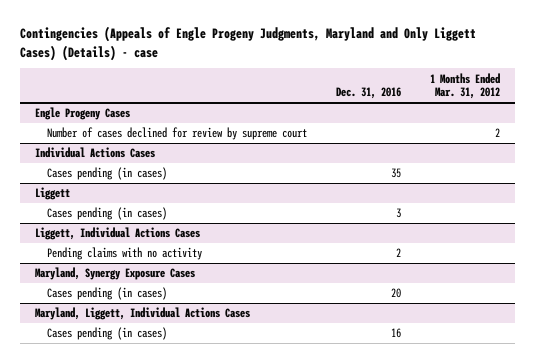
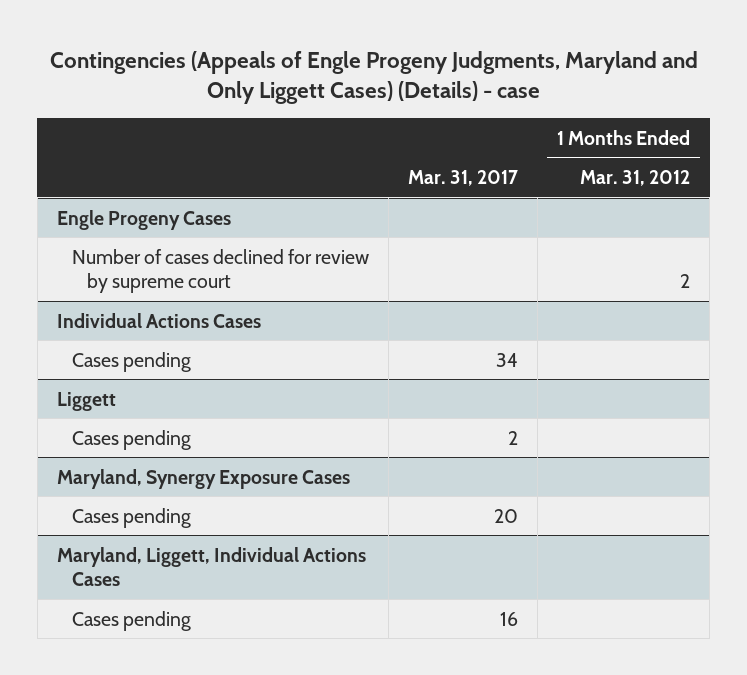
[336,87,402,100] Dec. 31, 2016 -> none
none -> [408,169,519,186] Mar. 31, 2017
[47,167,168,181] Cases pending (in cases) -> [71,351,191,372] Cases pending
[34,227,200,241] Liggett, Individual Actions Cases -> none
[47,247,203,261] Pending claims with no activity -> none
[47,207,168,221] Cases pending (in cases) -> [71,429,191,450] Cases pending
[47,287,168,301] Cases pending (in cases) -> [71,507,191,528] Cases pending
[47,327,168,341] Cases pending (in cases) -> [71,610,191,631] Cases pending

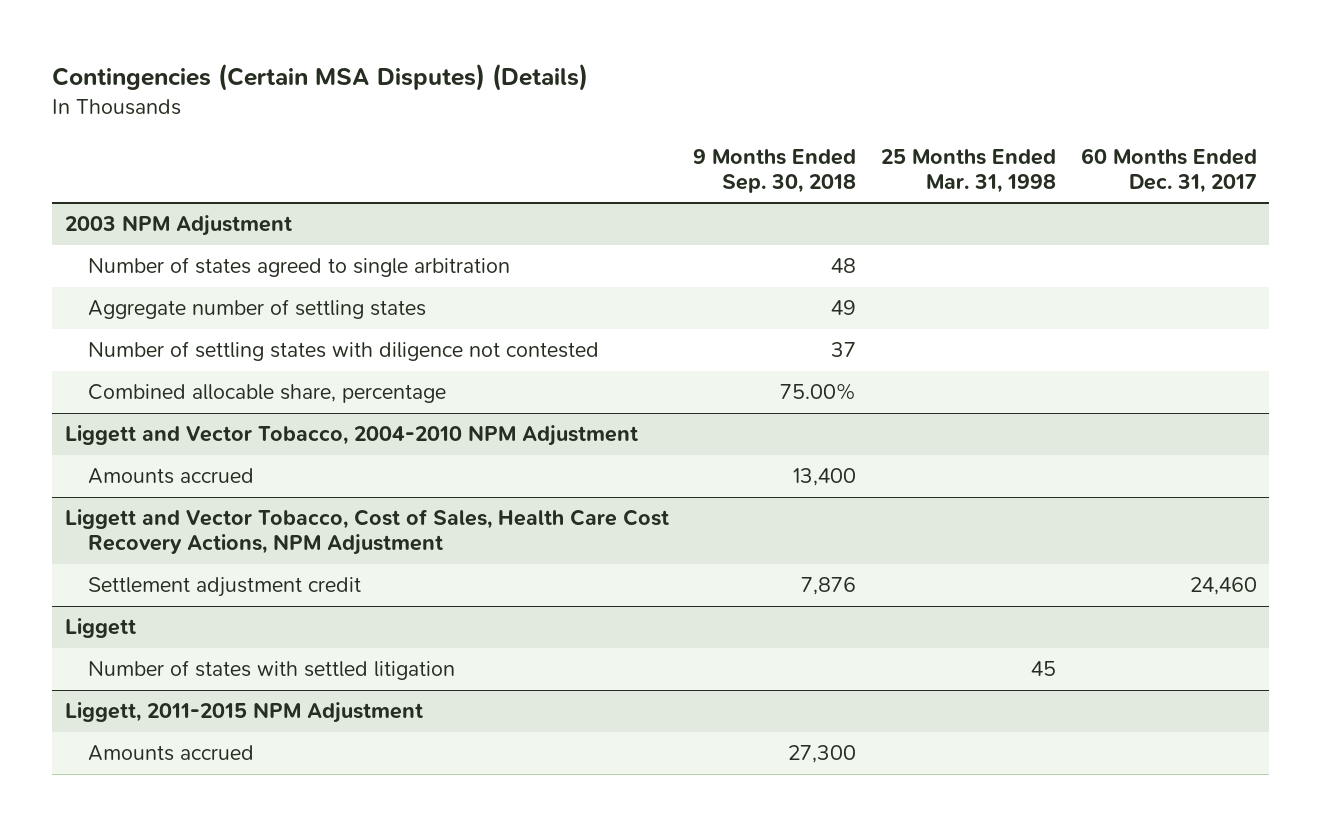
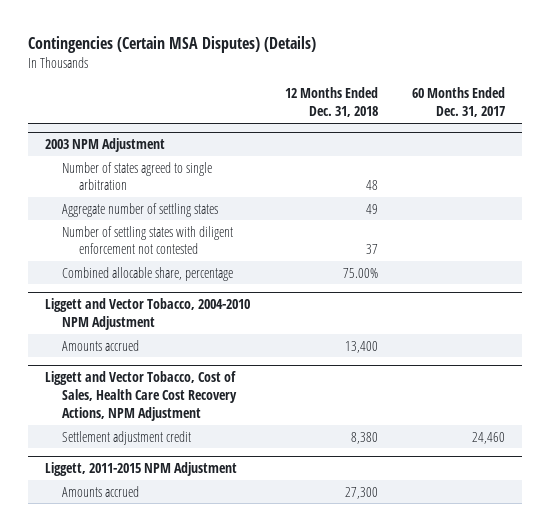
[693,148,857,193] 9 Months Ended Sep. 30, 2018 -> none
[881,148,1057,193] 25 Months Ended Mar. 31, 1998 -> none
none -> [284,87,378,118] 12 Months Ended Dec. 31, 2018
[87,341,599,362] Number of settling states with diligence not contested -> [62,225,234,255] Number of settling states with diligent enforcement not contested
[64,618,136,639] Liggett -> none
[87,660,455,681] Number of states with settled litigation -> none

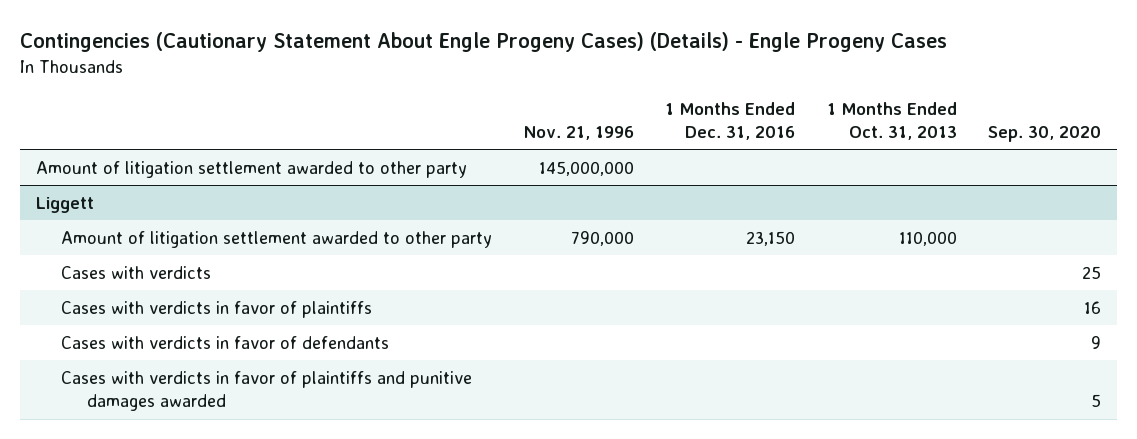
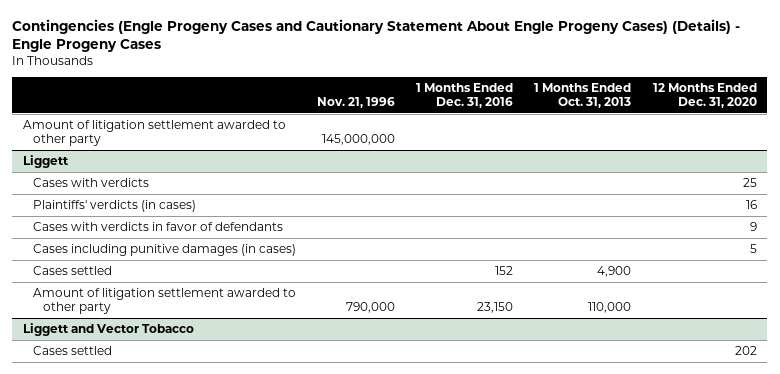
[19,32,947,53] Contingencies (Cautionary Statement About Engle Progeny Cases) (Details) - Engle Progeny Cases -> [12,18,741,53] Contingencies (Engle Progeny Cases and Cautionary Statement About Engle Progeny Cases) (Details) - Engle Progeny Cases
[988,125,1102,142] Sep. 30, 2020 -> none
none -> [652,83,757,109] 12 Months Ended Dec. 31, 2020
[61,300,373,318] Cases with verdicts in favor of plaintiffs -> [32,200,196,213] Plaintiffs' verdicts (in cases)
[61,370,473,412] Cases with verdicts in favor of plaintiffs and punitive damages awarded -> [32,244,296,257] Cases including punitive damages (in cases)
none -> [32,266,112,276] Cases settled
[61,230,493,248] Amount of litigation settlement awarded to other party -> [32,288,296,315] Amount of litigation settlement awarded to other party
none -> [23,323,195,337] Liggett and Vector Tobacco
none -> [32,346,112,356] Cases settled

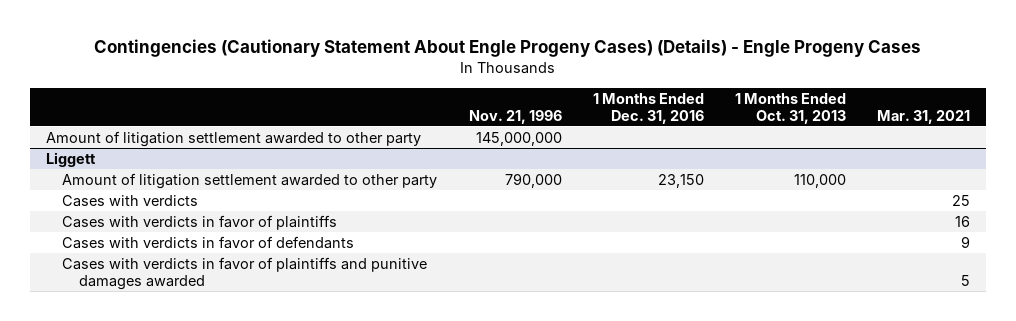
[12,18,741,53] Contingencies (Engle Progeny Cases and Cautionary Statement About Engle Progeny Cases) (Details) - Engle Progeny Cases -> [94,39,922,58] Contingencies (Cautionary Statement About Engle Progeny Cases) (Details) - Engle Progeny Cases
[652,83,757,109] 12 Months Ended Dec. 31, 2020 -> none
none -> [877,109,971,124] Mar. 31, 2021
[32,288,296,315] Amount of litigation settlement awarded to other party -> [62,172,438,189] Amount of litigation settlement awarded to other party
[32,200,196,213] Plaintiffs' verdicts (in cases) -> [62,214,338,230] Cases with verdicts in favor of plaintiffs
[32,266,112,276] Cases settled -> none
[23,323,195,337] Liggett and Vector Tobacco -> none
[32,346,112,356] Cases settled -> none
[32,244,296,257] Cases including punitive damages (in cases) -> [62,256,428,290] Cases with verdicts in favor of plaintiffs and punitive damages awarded

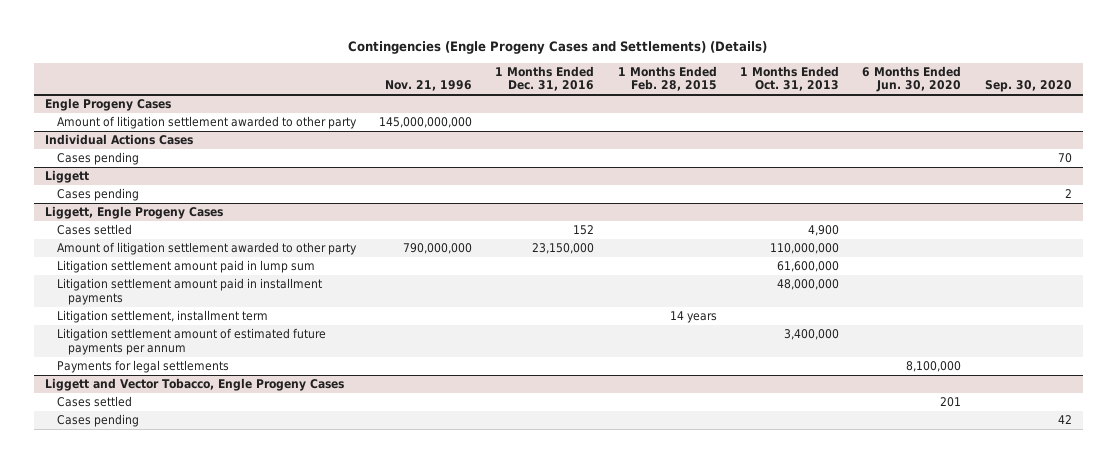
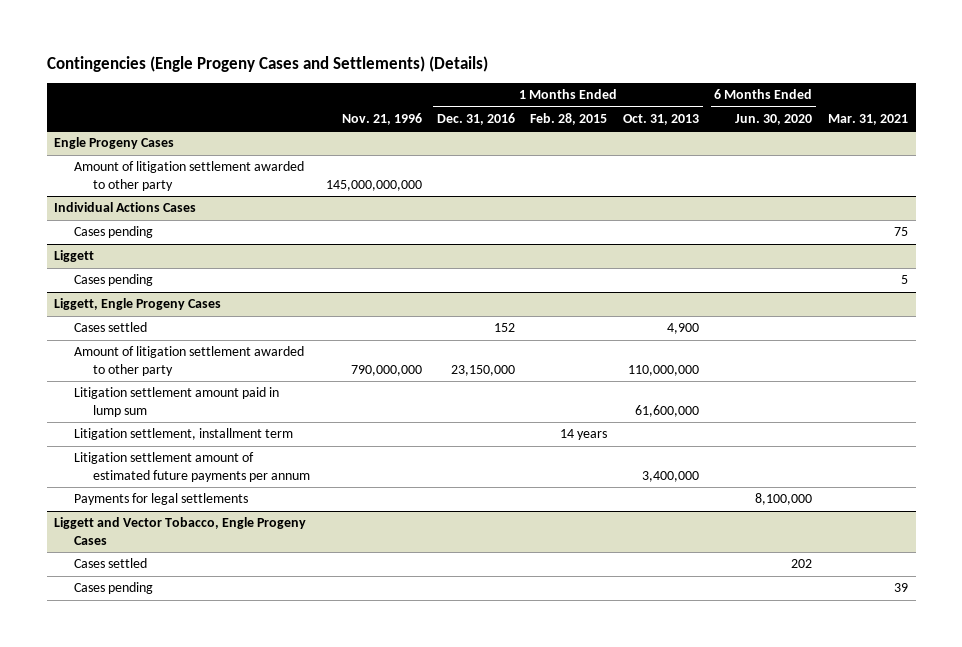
[984,80,1072,93] Sep. 30, 2020 -> none
none -> [827,113,908,125] Mar. 31, 2021
[56,278,322,305] Litigation settlement amount paid in installment payments -> none
[940,397,962,408] 201 -> [791,559,813,569] 202

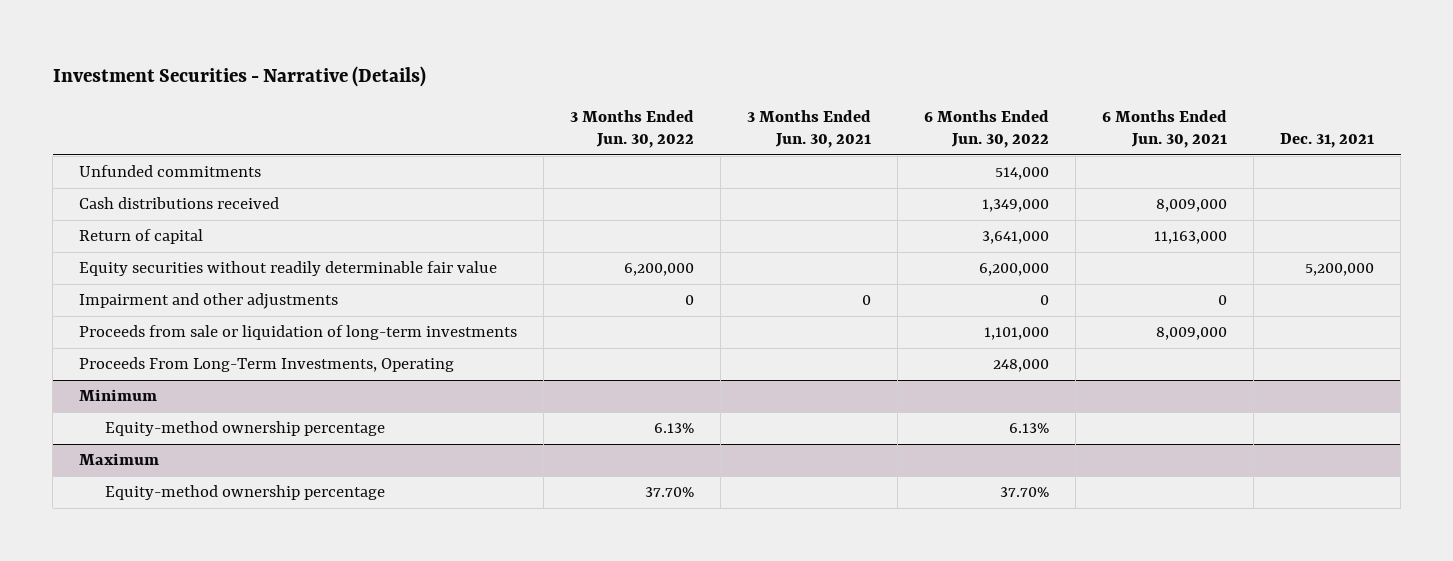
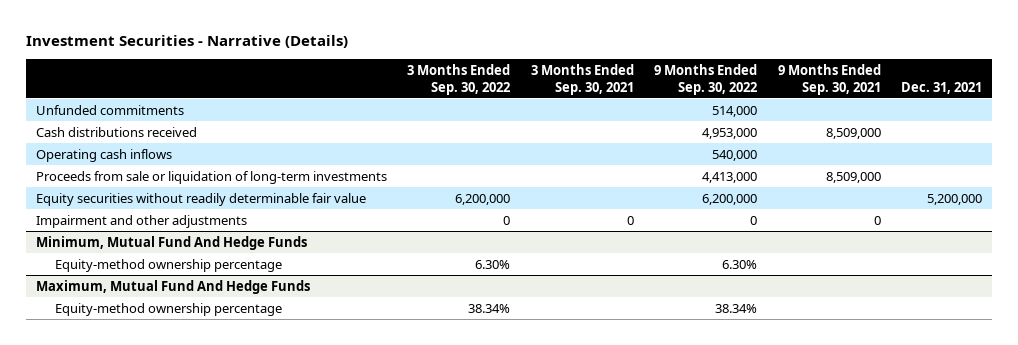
[570,109,695,149] 3 Months Ended Jun. 30, 2022 -> none
[747,109,872,149] 3 Months Ended Jun. 30, 2021 -> none
[924,109,1050,149] 6 Months Ended Jun. 30, 2022 -> none
[1102,109,1228,149] 6 Months Ended Jun. 30, 2021 -> none
none -> [407,63,511,95] 3 Months Ended Sep. 30, 2022
none -> [530,63,634,95] 3 Months Ended Sep. 30, 2021
none -> [654,63,758,95] 9 Months Ended Sep. 30, 2022
none -> [777,63,881,95] 9 Months Ended Sep. 30, 2021
[79,229,204,245] Return of capital -> none
none -> [35,148,172,162] Operating cash inflows
[79,325,518,341] Proceeds from sale or liquidation of long-term investments -> [35,170,387,184] Proceeds from sale or liquidation of long-term investments
[79,357,455,373] Proceeds From Long-Term Investments, Operating -> none
[79,389,158,402] Minimum -> [35,235,307,250] Minimum, Mutual Fund And Hedge Funds
[79,453,160,466] Maximum -> [35,279,310,294] Maximum, Mutual Fund And Hedge Funds

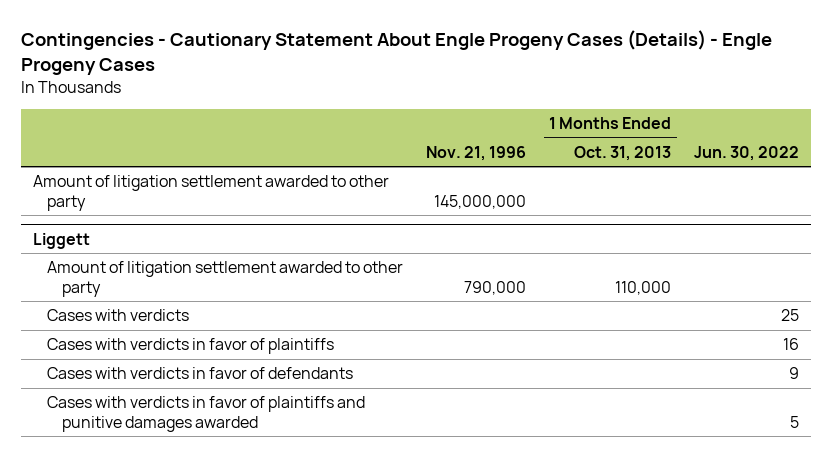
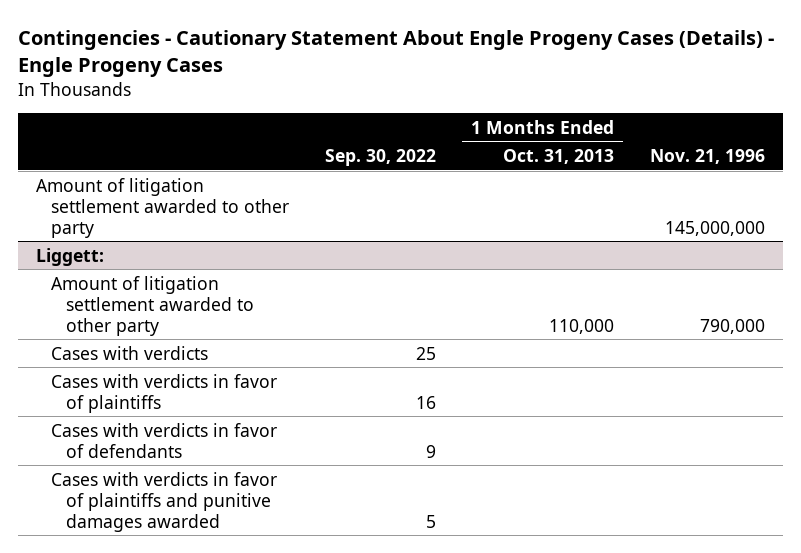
[694,146,800,162] Jun. 30, 2022 -> none
none -> [324,149,436,167] Sep. 30, 2022
[32,233,90,250] Liggett -> [35,247,104,266] Liggett:

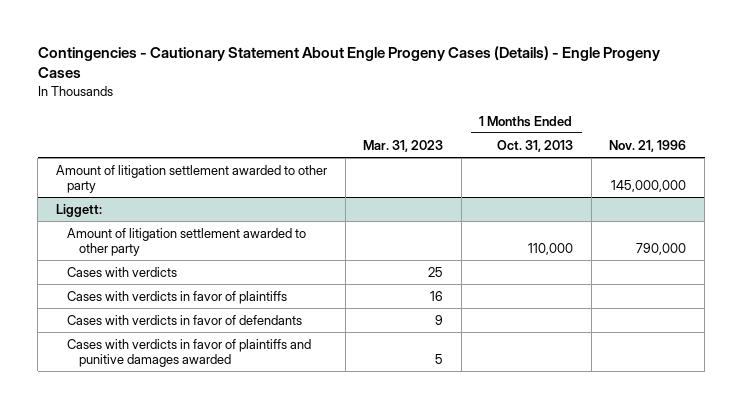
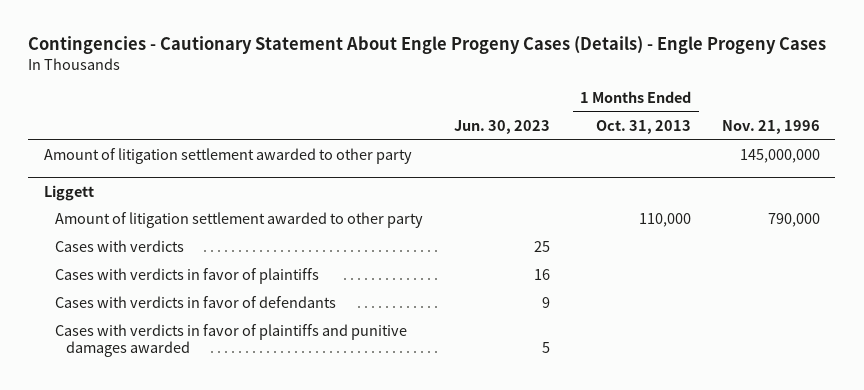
[363,139,444,152] Mar. 31, 2023 -> none
none -> [453,119,550,134] Jun. 30, 2023
[55,203,102,217] Liggett: -> [43,184,94,201] Liggett

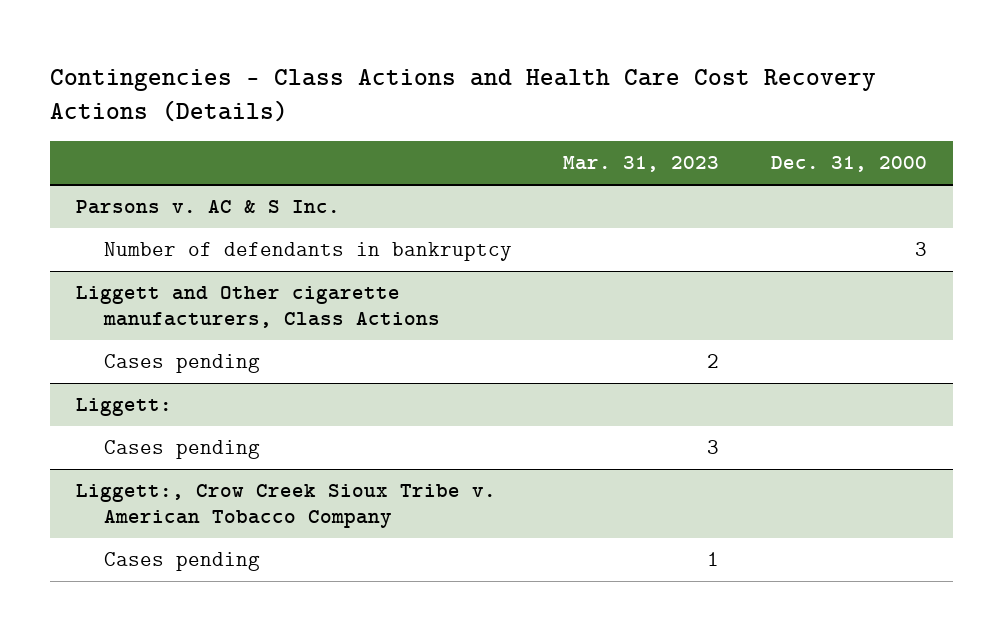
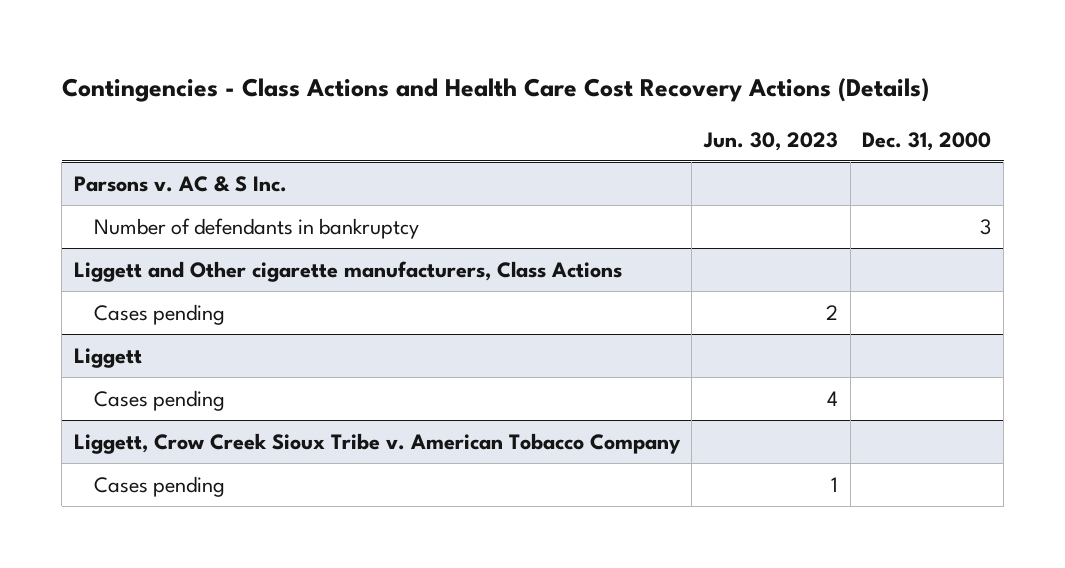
[563,156,720,173] Mar. 31, 2023 -> none
none -> [703,131,839,151] Jun. 30, 2023
[75,398,172,417] Liggett: -> [73,347,142,368] Liggett
[75,484,496,529] Liggett:, Crow Creek Sioux Tribe v. American Tobacco Company -> [73,432,681,454] Liggett, Crow Creek Sioux Tribe v. American Tobacco Company

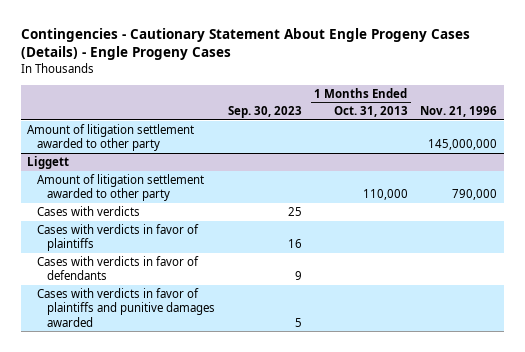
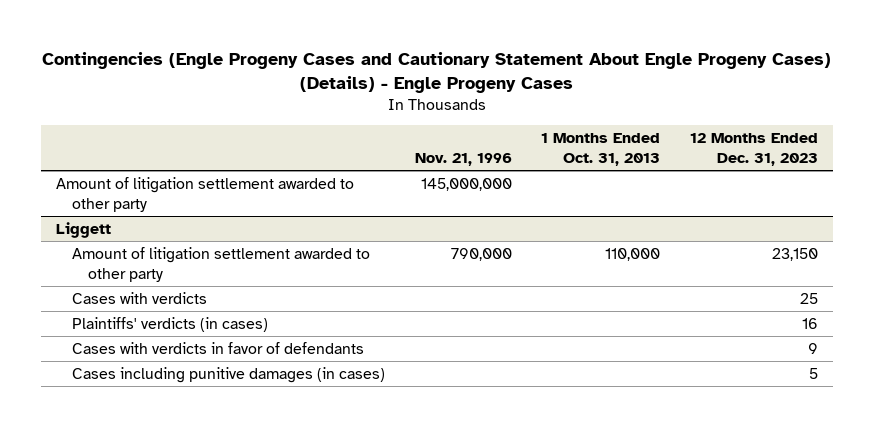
[21,28,471,61] Contingencies - Cautionary Statement About Engle Progeny Cases (Details) - Engle Progeny Cases -> [42,52,832,94] Contingencies (Engle Progeny Cases and Cautionary Statement About Engle Progeny Cases) (Details) - Engle Progeny Cases
[227,106,302,119] Sep. 30, 2023 -> none
none -> [689,132,818,166] 12 Months Ended Dec. 31, 2023
[37,224,200,252] Cases with verdicts in favor of plaintiffs -> [71,316,268,332] Plaintiffs' verdicts (in cases)
[37,288,216,327] Cases with verdicts in favor of plaintiffs and punitive damages awarded -> [71,366,385,383] Cases including punitive damages (in cases)

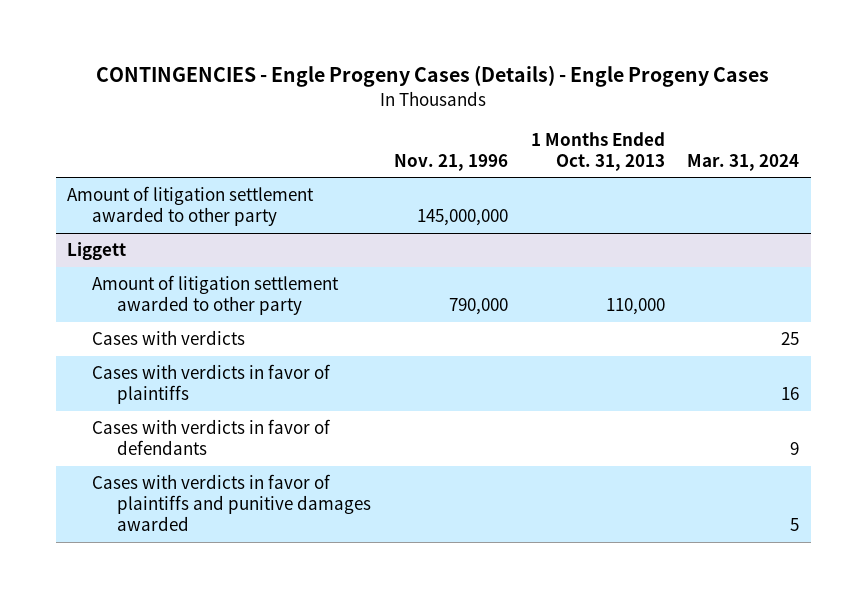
[42,52,832,94] Contingencies (Engle Progeny Cases and Cautionary Statement About Engle Progeny Cases) (Details) - Engle Progeny Cases -> [96,65,770,88] CONTINGENCIES - Engle Progeny Cases (Details) - Engle Progeny Cases
[689,132,818,166] 12 Months Ended Dec. 31, 2023 -> none
none -> [687,153,800,171] Mar. 31, 2024
[71,316,268,332] Plaintiffs' verdicts (in cases) -> [92,364,332,405] Cases with verdicts in favor of plaintiffs
[71,366,385,383] Cases including punitive damages (in cases) -> [92,474,371,531] Cases with verdicts in favor of plaintiffs and punitive damages awarded

